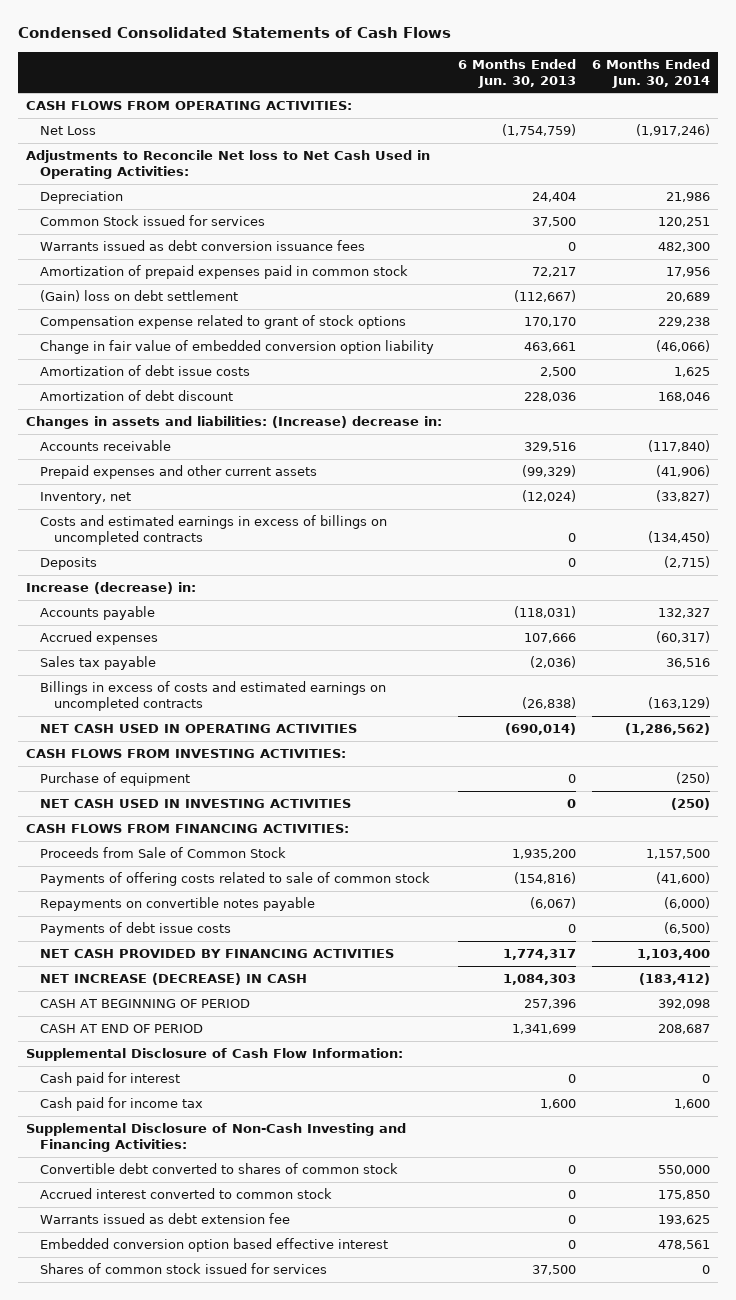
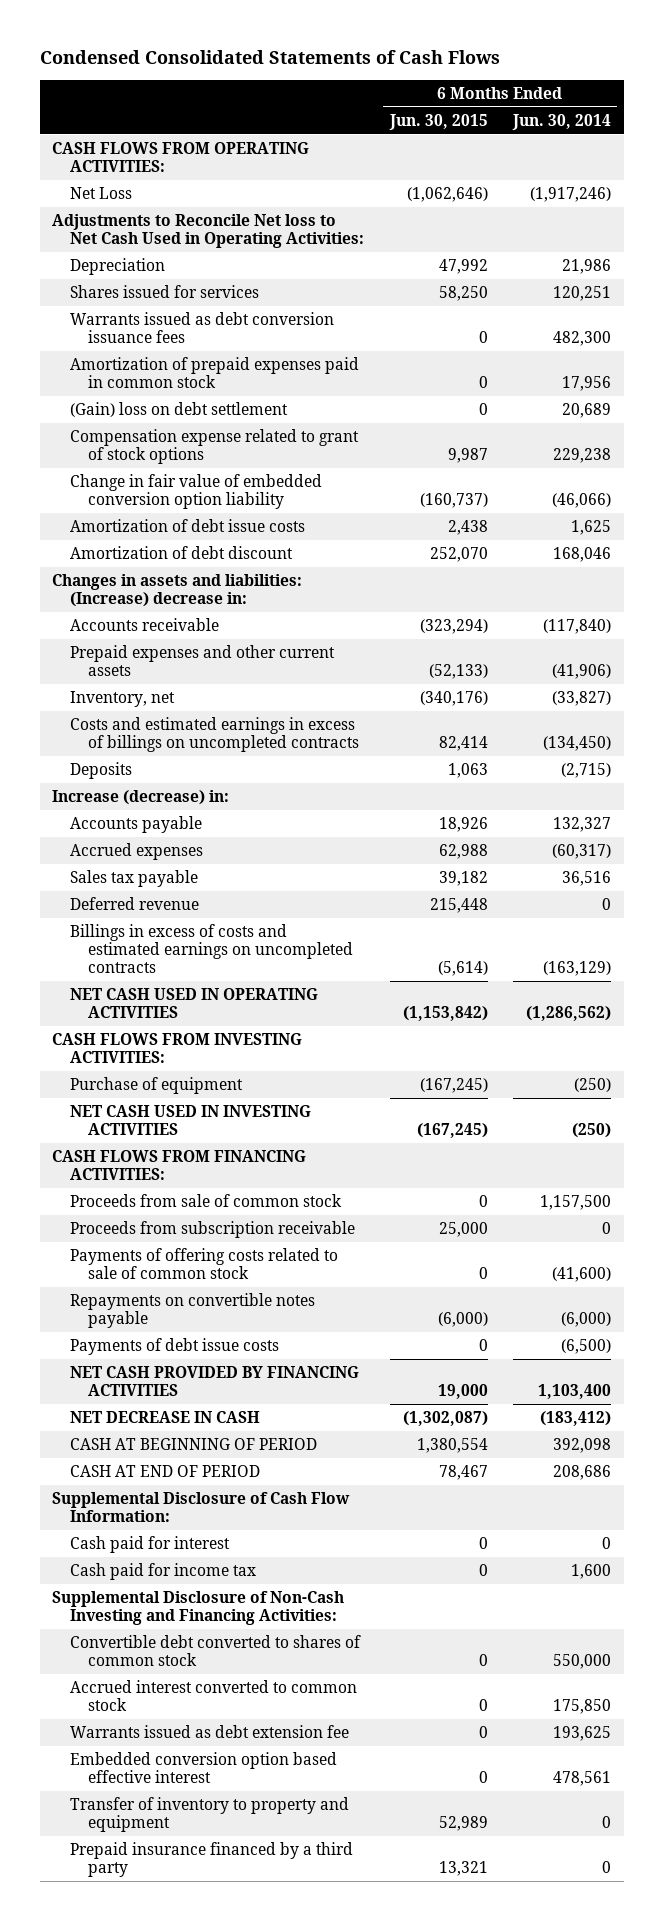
[458,58,577,88] 6 Months Ended Jun. 30, 2013 -> none
none -> [388,113,488,130] Jun. 30, 2015
[40,215,266,227] Common Stock issued for services -> [70,285,260,299] Shares issued for services
none -> [70,897,200,911] Deferred revenue
[40,847,287,859] Proceeds from Sale of Common Stock -> [70,1194,343,1208] Proceeds from sale of common stock
none -> [70,1221,356,1239] Proceeds from subscription receivable
[40,973,308,986] NET INCREASE (DECREASE) IN CASH -> [70,1411,261,1424] NET DECREASE IN CASH
[658,1024,711,1035] 208,687 -> [552,1465,611,1481] 208,686
[40,1263,328,1275] Shares of common stock issued for services -> none
none -> [70,1797,350,1833] Transfer of inventory to property and equipment
none -> [70,1842,354,1878] Prepaid insurance financed by a third party

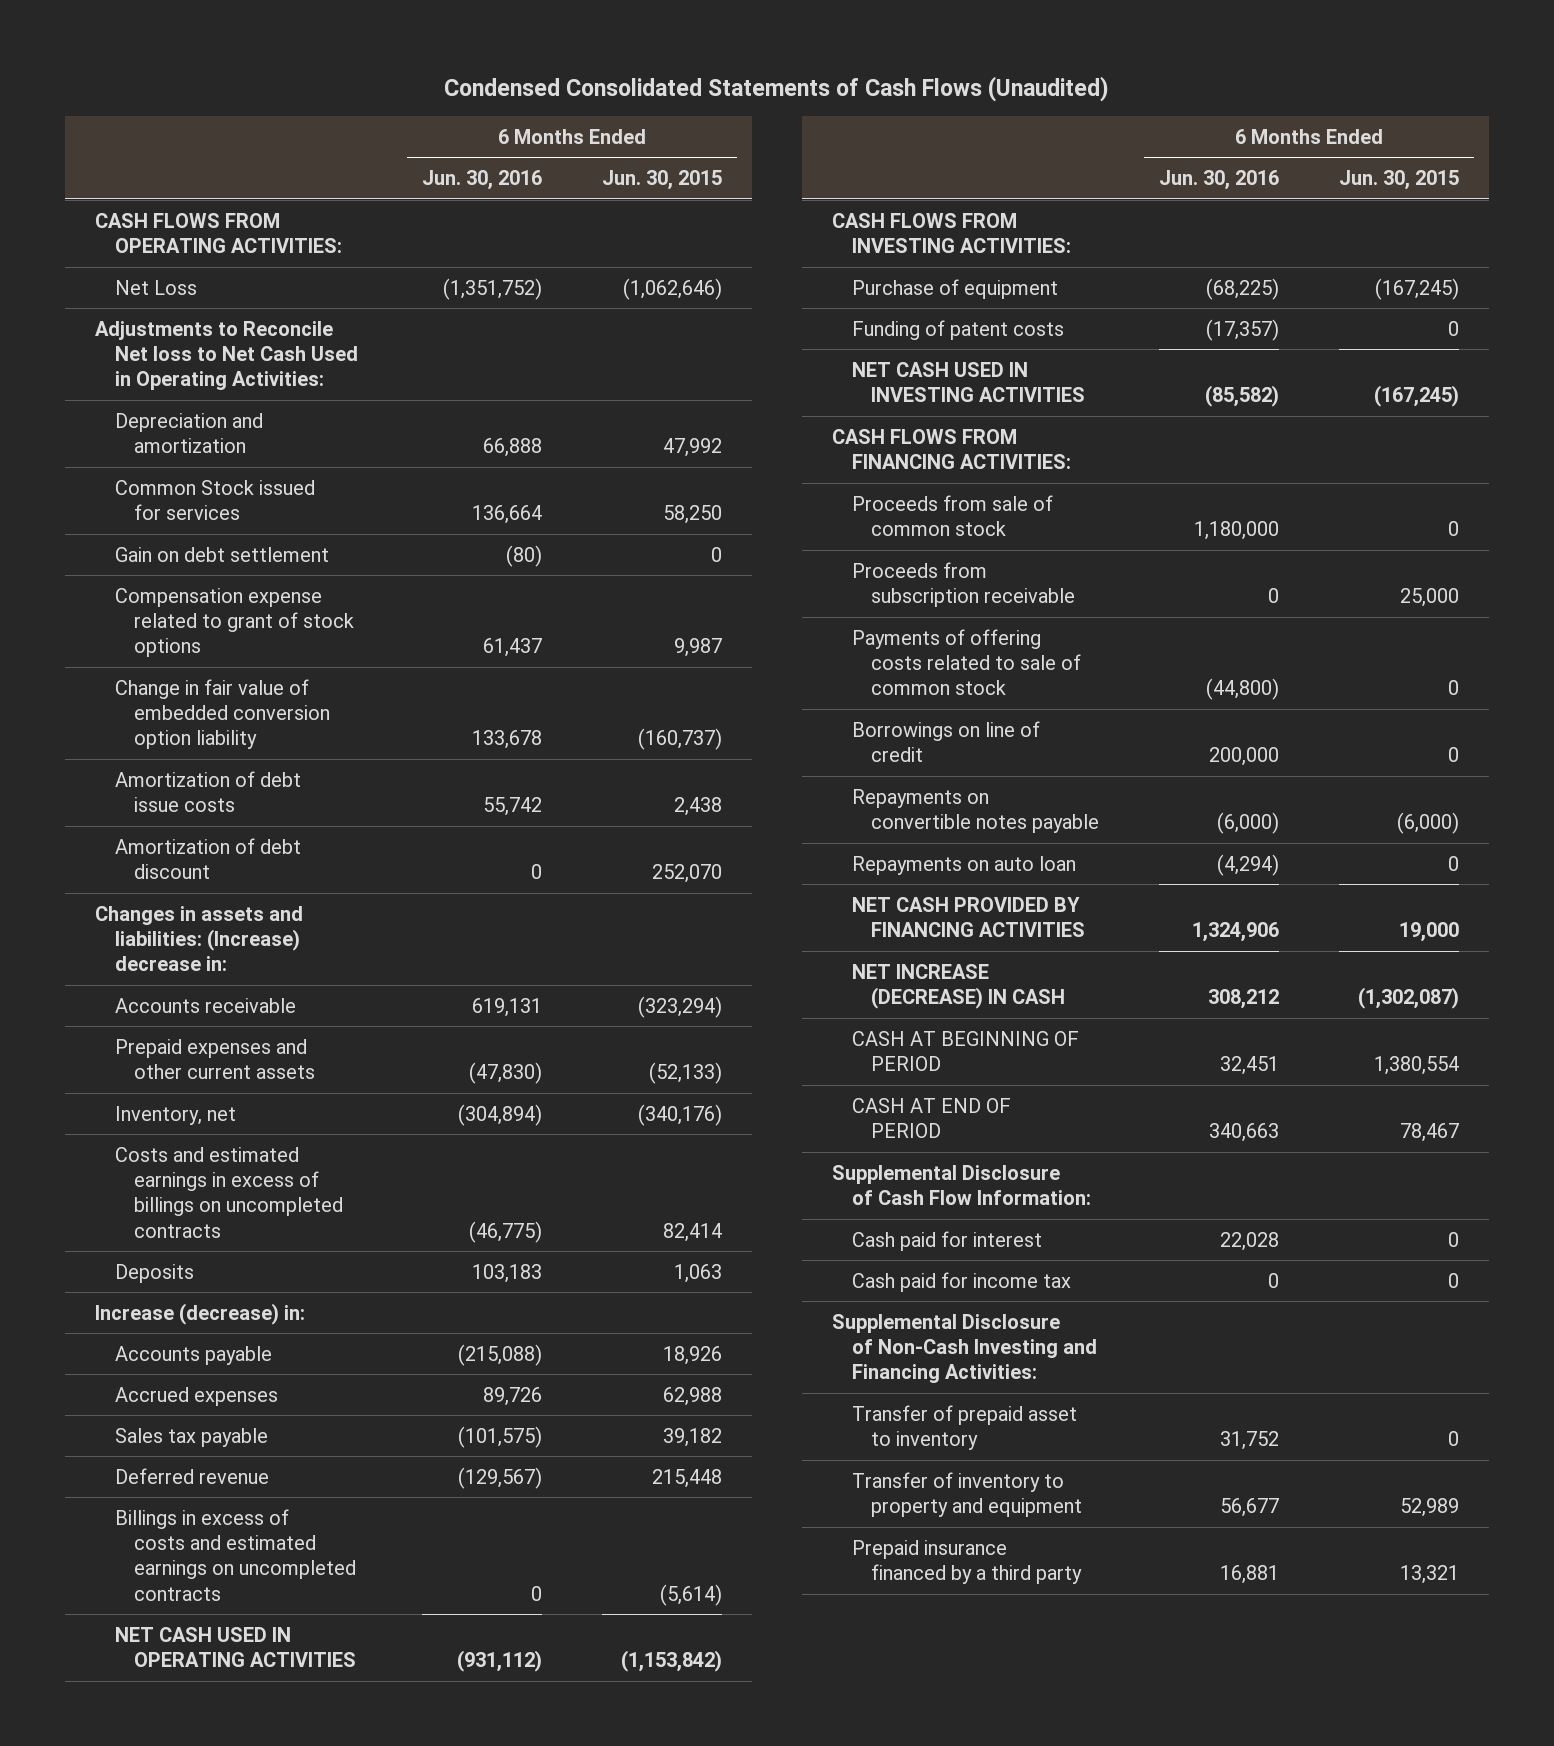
[39,50,500,65] Condensed Consolidated Statements of Cash Flows -> [443,76,1109,103] Condensed Consolidated Statements of Cash Flows (Unaudited)
[511,113,611,130] Jun. 30, 2014 -> none
none -> [422,170,543,191] Jun. 30, 2016
[70,312,335,344] Warrants issued as debt conversion issuance fees -> none
[70,357,360,389] Amortization of prepaid expenses paid in common stock -> none
[70,258,166,276] Depreciation -> [114,412,263,454] Depreciation and amortization
[70,285,260,299] Shares issued for services -> [114,479,315,521] Common Stock issued for services
[70,402,289,418] (Gain) loss on debt settlement -> [114,546,329,562] Gain on debt settlement
none -> [851,319,1064,340] Funding of patent costs
none -> [851,720,1040,763] Borrowings on line of credit
[70,1338,280,1356] Payments of debt issue costs -> none
none -> [851,855,1076,875] Repayments on auto loan
[70,1411,261,1424] NET DECREASE IN CASH -> [851,963,1066,1010] NET INCREASE (DECREASE) IN CASH
[70,1635,362,1667] Convertible debt converted to shares of common stock -> none
[70,1680,358,1712] Accrued interest converted to common stock -> none
[70,1725,350,1739] Warrants issued as debt extension fee -> none
[70,1752,338,1784] Embedded conversion option based effective interest -> none
none -> [851,1404,1077,1451] Transfer of prepaid asset to inventory

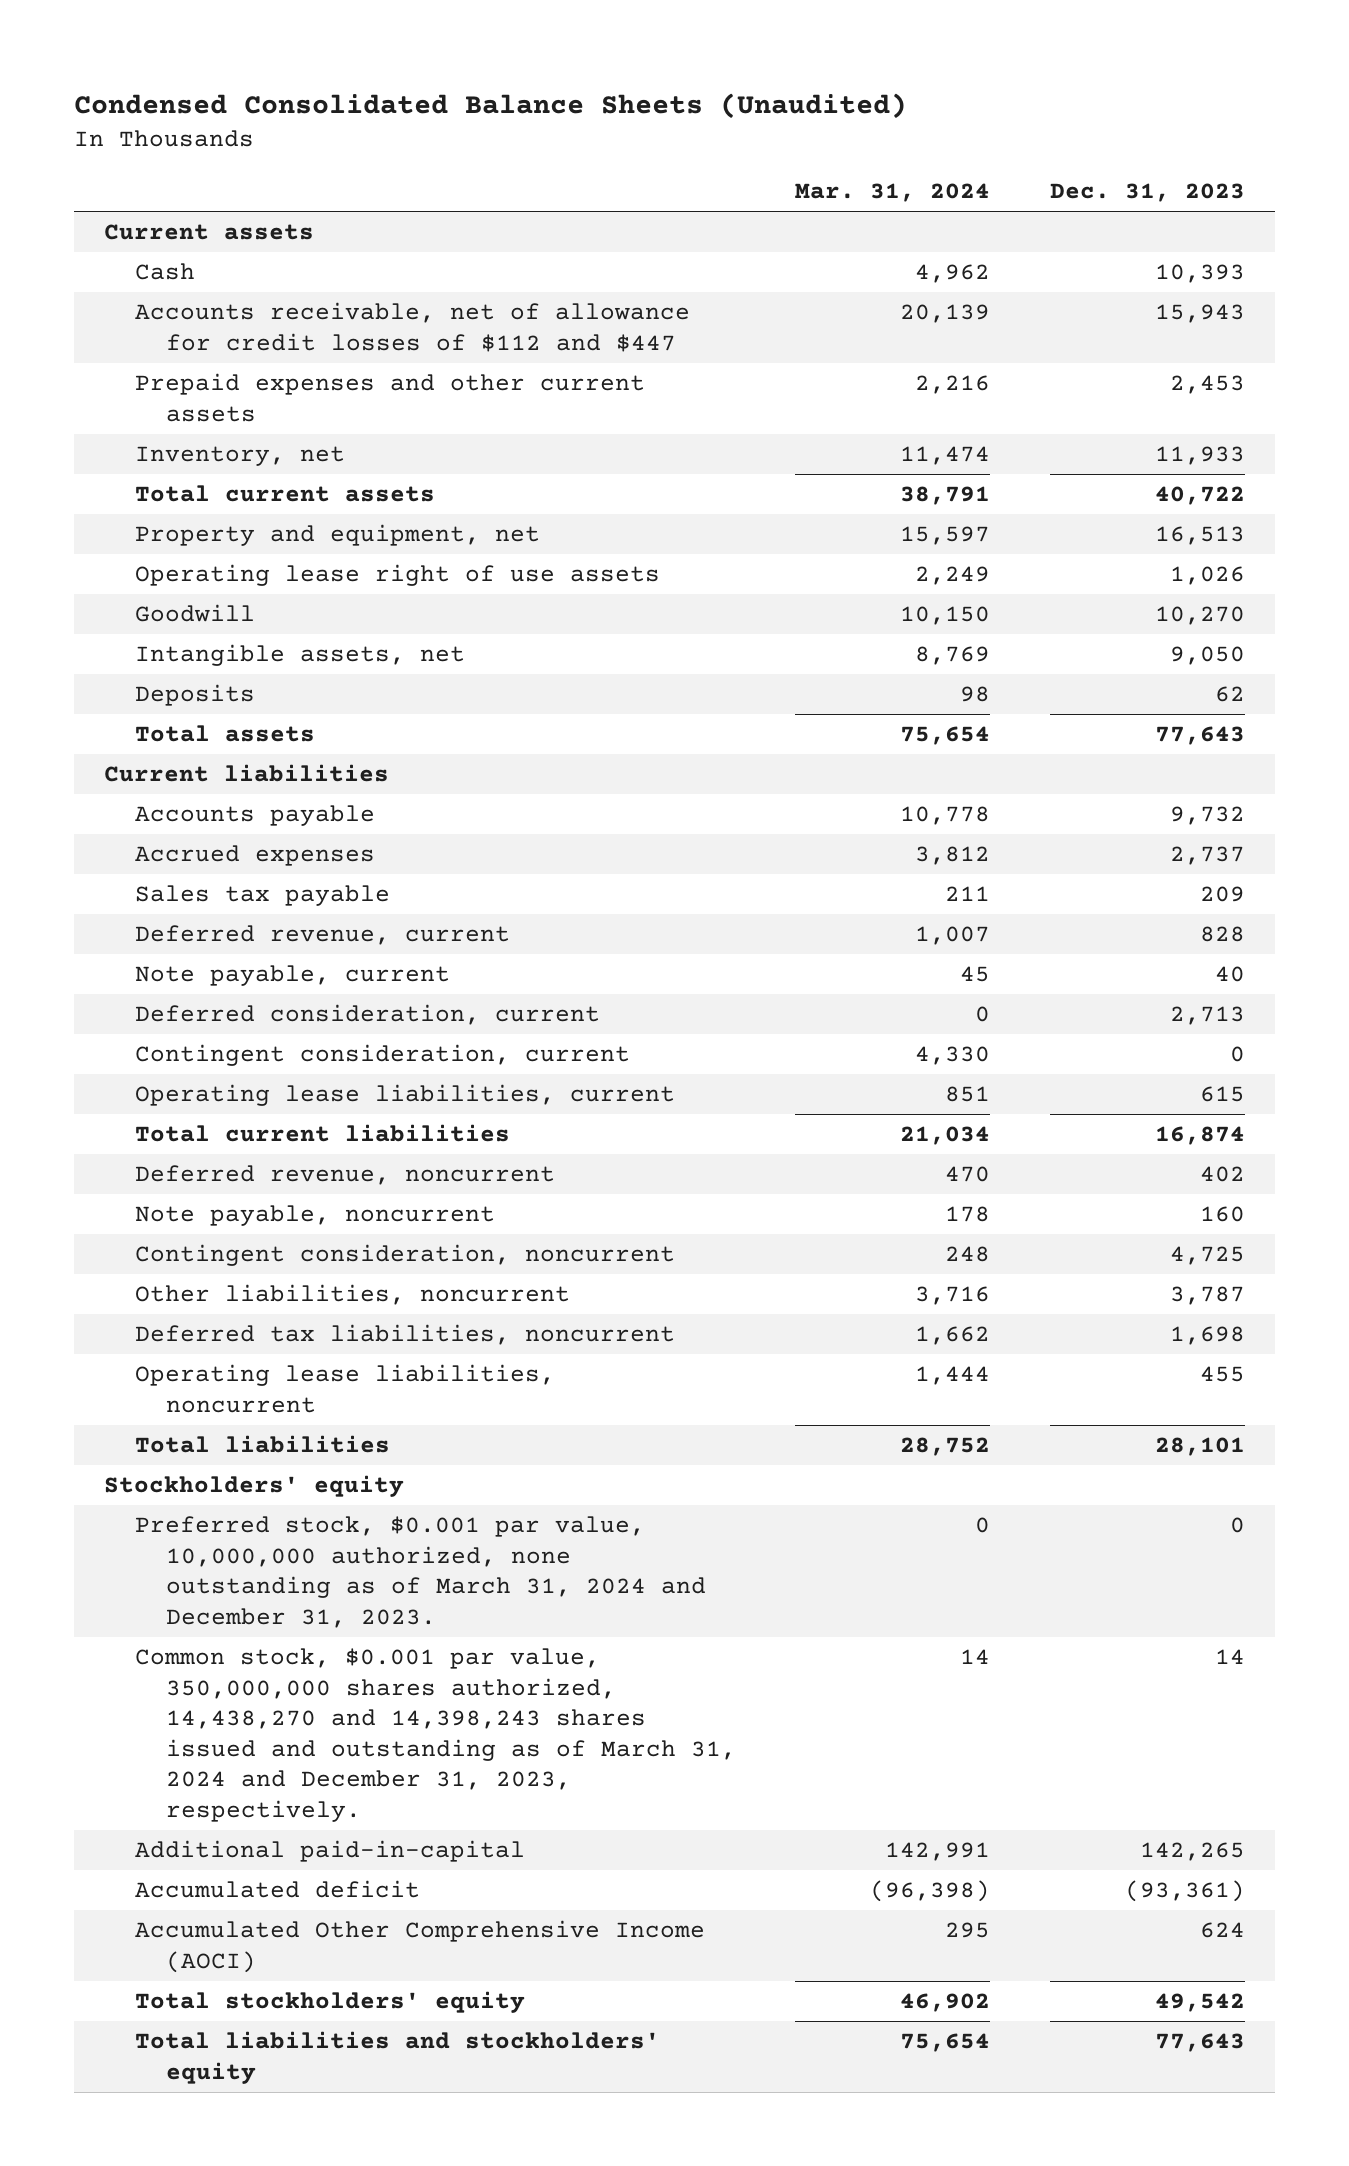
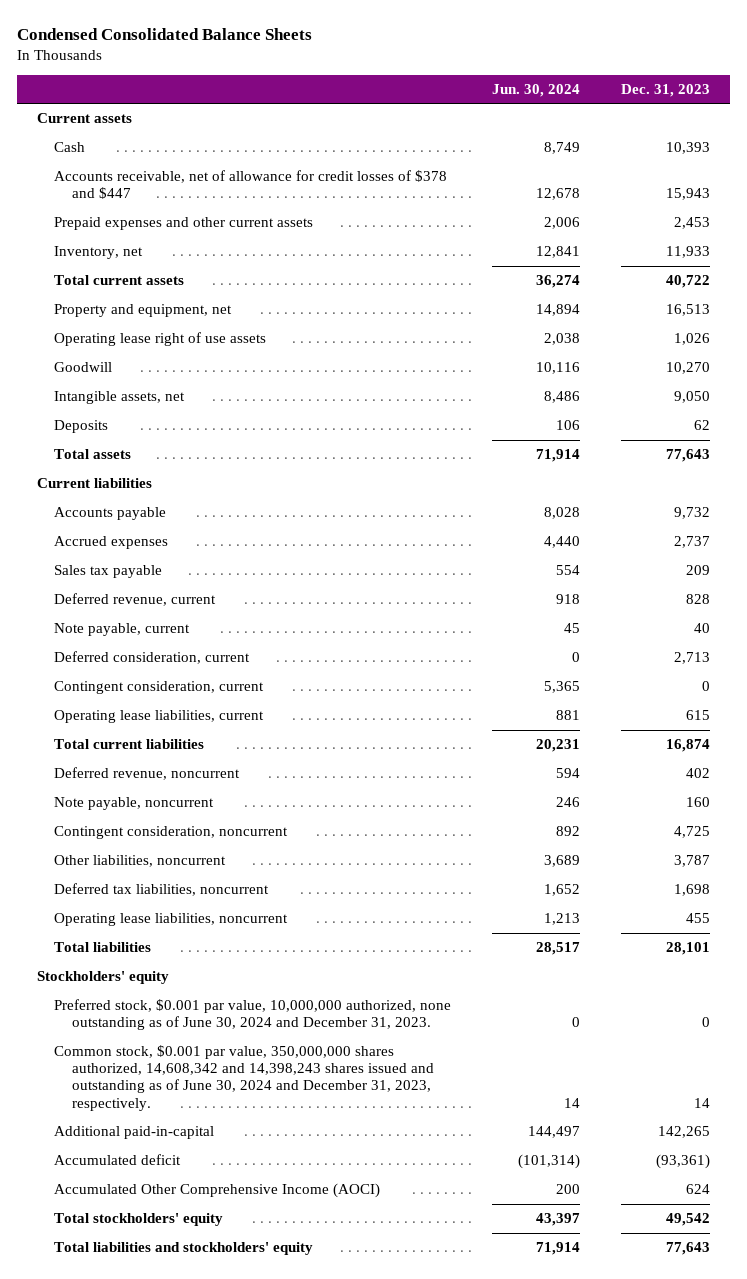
[74,92,908,119] Condensed Consolidated Balance Sheets (Unaudited) -> [16,27,312,40] Condensed Consolidated Balance Sheets
[795,182,991,202] Mar. 31, 2024 -> none
none -> [492,83,581,97] Jun. 30, 2024
[134,302,690,352] Accounts receivable, net of allowance for credit losses of $112 and $447 -> [54,170,448,200] Accounts receivable, net of allowance for credit losses of $378 and $447
[134,1516,706,1628] Preferred stock, $0.001 par value, 10,000,000 authorized, none outstanding as of March 31, 2024 and December 31, 2023. -> [54,999,452,1031] Preferred stock, $0.001 par value, 10,000,000 authorized, none outstanding as of June 30, 2024 and December 31, 2023.
[134,1648,736,1822] Common stock, $0.001 par value, 350,000,000 shares authorized, 14,438,270 and 14,398,243 shares issued and outstanding as of March 31, 2024 and December 31, 2023, respectively. -> [54,1045,434,1111] Common stock, $0.001 par value, 350,000,000 shares authorized, 14,608,342 and 14,398,243 shares issued and outstanding as of June 30, 2024 and December 31, 2023, respectively.

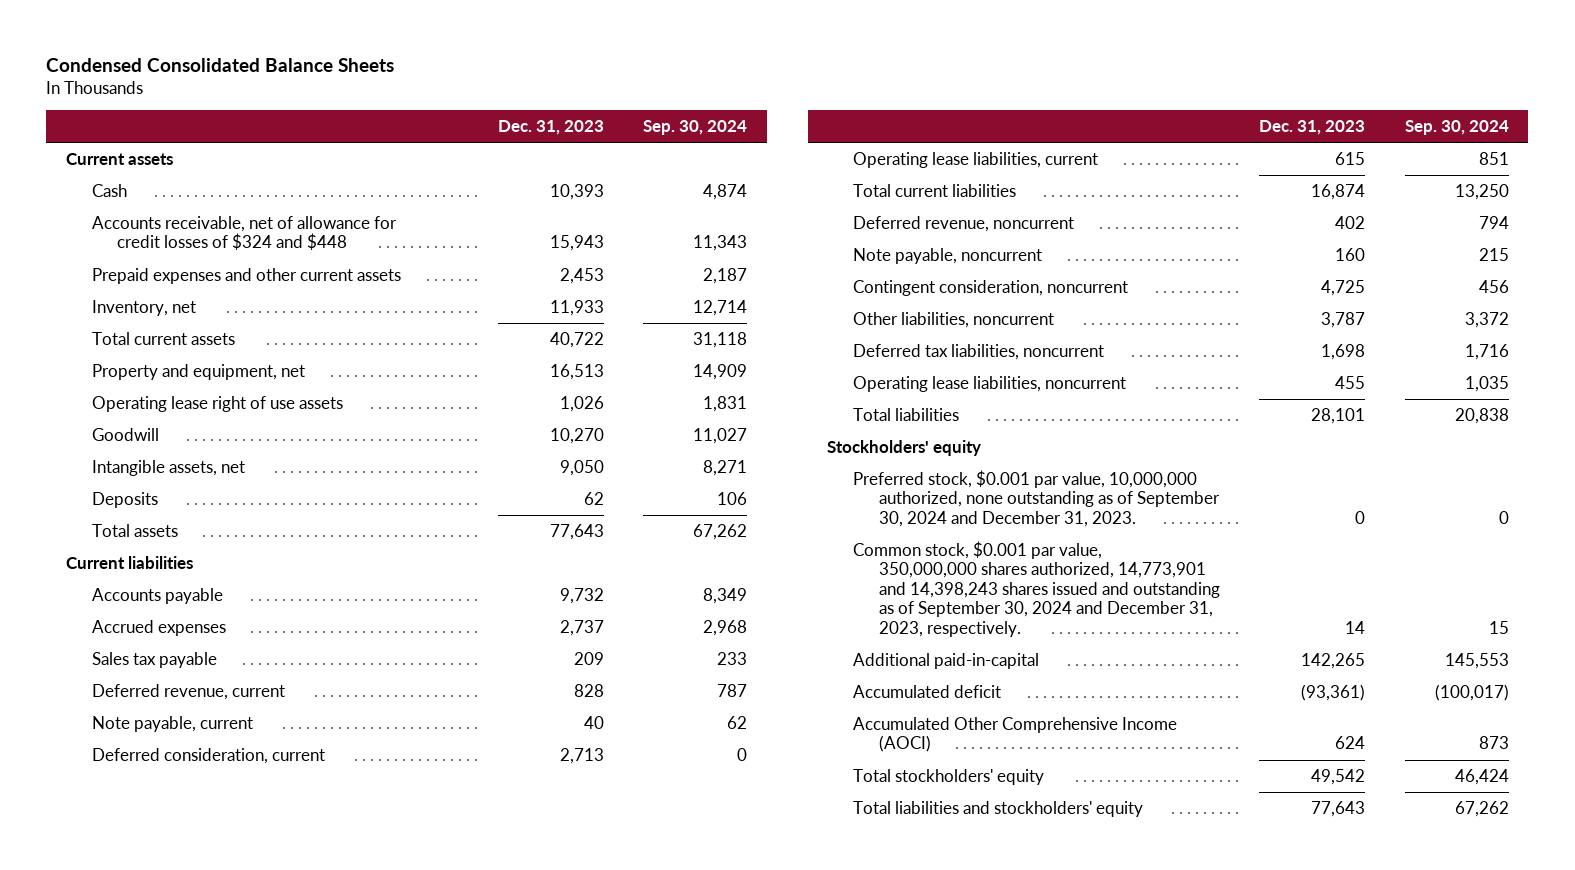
[492,83,581,97] Jun. 30, 2024 -> none
none -> [643,119,748,135] Sep. 30, 2024
[54,170,448,200] Accounts receivable, net of allowance for credit losses of $378 and $447 -> [91,215,397,251] Accounts receivable, net of allowance for credit losses of $324 and $448
[54,681,265,695] Contingent consideration, current -> none
[54,999,452,1031] Preferred stock, $0.001 par value, 10,000,000 authorized, none outstanding as of June 30, 2024 and December 31, 2023. -> [853,469,1220,527] Preferred stock, $0.001 par value, 10,000,000 authorized, none outstanding as of September 30, 2024 and December 31, 2023.
[54,1045,434,1111] Common stock, $0.001 par value, 350,000,000 shares authorized, 14,608,342 and 14,398,243 shares issued and outstanding as of June 30, 2024 and December 31, 2023, respectively. -> [853,540,1220,637] Common stock, $0.001 par value, 350,000,000 shares authorized, 14,773,901 and 14,398,243 shares issued and outstanding as of September 30, 2024 and December 31, 2023, respectively.

